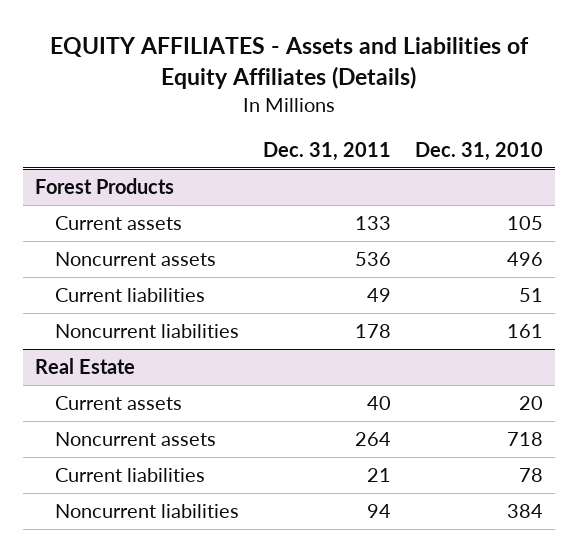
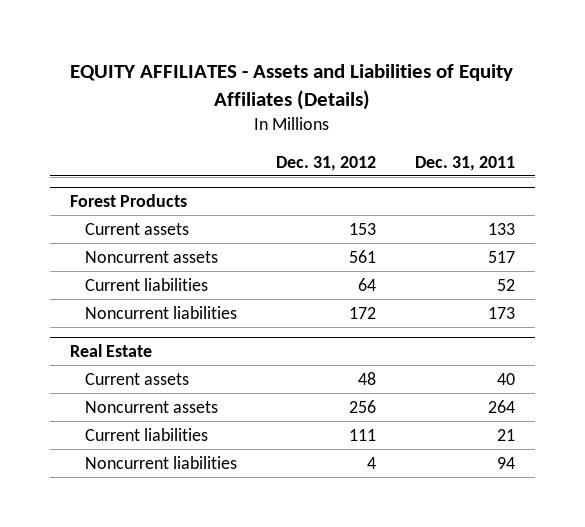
[414,141,543,161] Dec. 31, 2010 -> none
none -> [276,155,377,171] Dec. 31, 2012
[354,252,391,267] 536 -> [488,250,516,263] 517
[366,288,391,303] 49 -> [497,278,516,291] 52
[354,324,391,339] 178 -> [488,306,516,319] 173

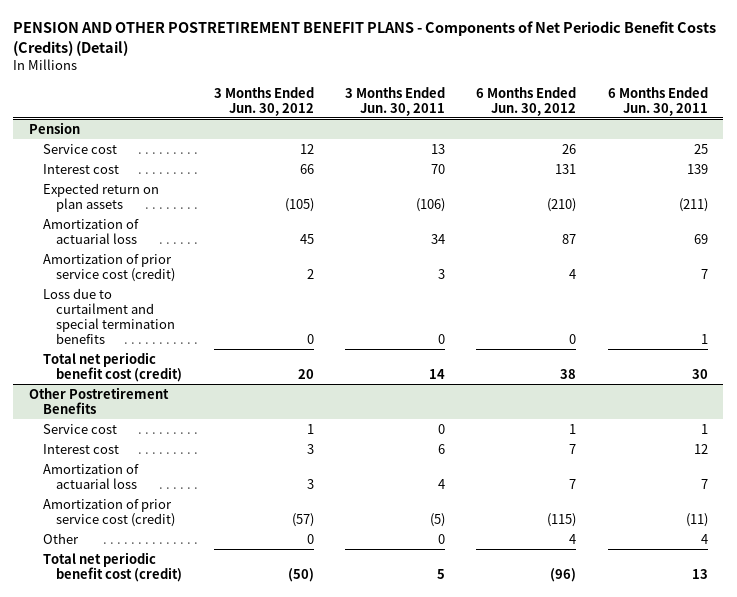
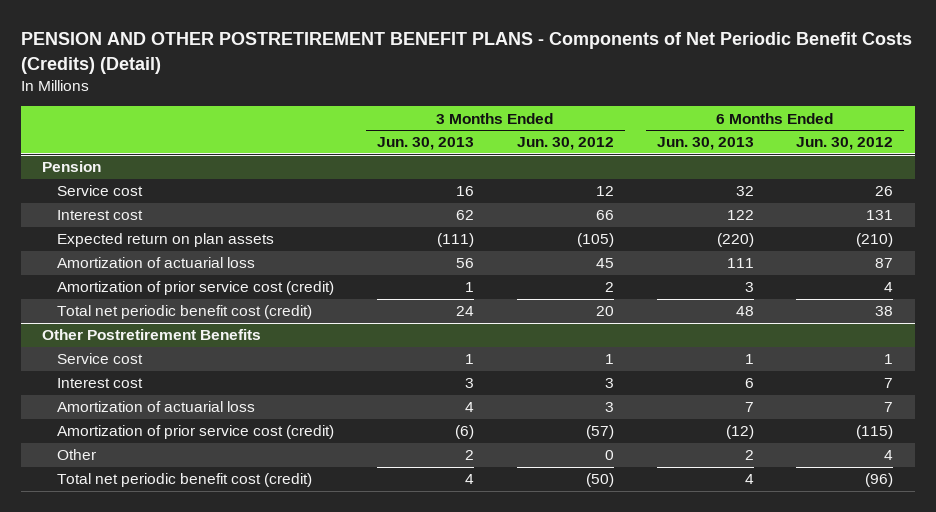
[344,86,445,116] 3 Months Ended Jun. 30, 2011 -> none
[607,86,708,116] 6 Months Ended Jun. 30, 2011 -> none
none -> [377,137,475,151] Jun. 30, 2013
none -> [656,137,754,151] Jun. 30, 2013
[42,287,176,344] Loss due to curtailment and special termination benefits -> none

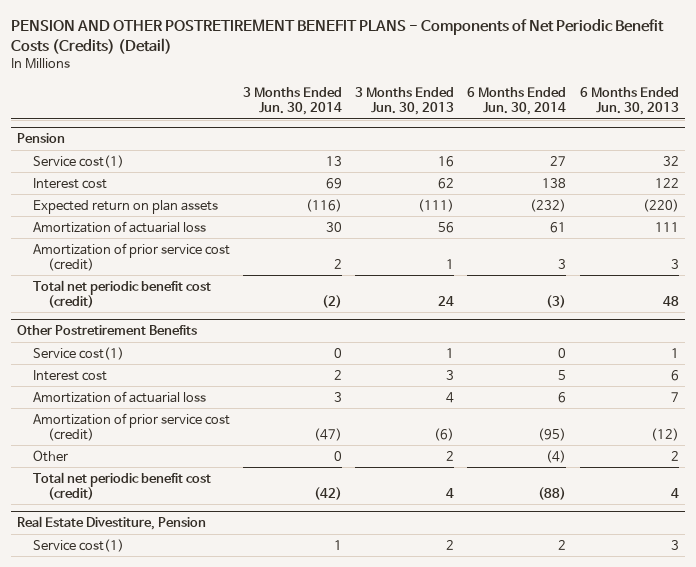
[516,137,614,151] Jun. 30, 2012 -> none
[796,137,894,151] Jun. 30, 2012 -> none
none -> [242,87,342,116] 3 Months Ended Jun. 30, 2014
none -> [467,87,567,116] 6 Months Ended Jun. 30, 2014
[57,185,144,197] Service cost -> [32,154,124,168] Service cost(1)
[57,353,144,365] Service cost -> [32,346,124,360] Service cost(1)
none -> [17,516,207,531] Real Estate Divestiture, Pension
none -> [32,538,124,552] Service cost(1)

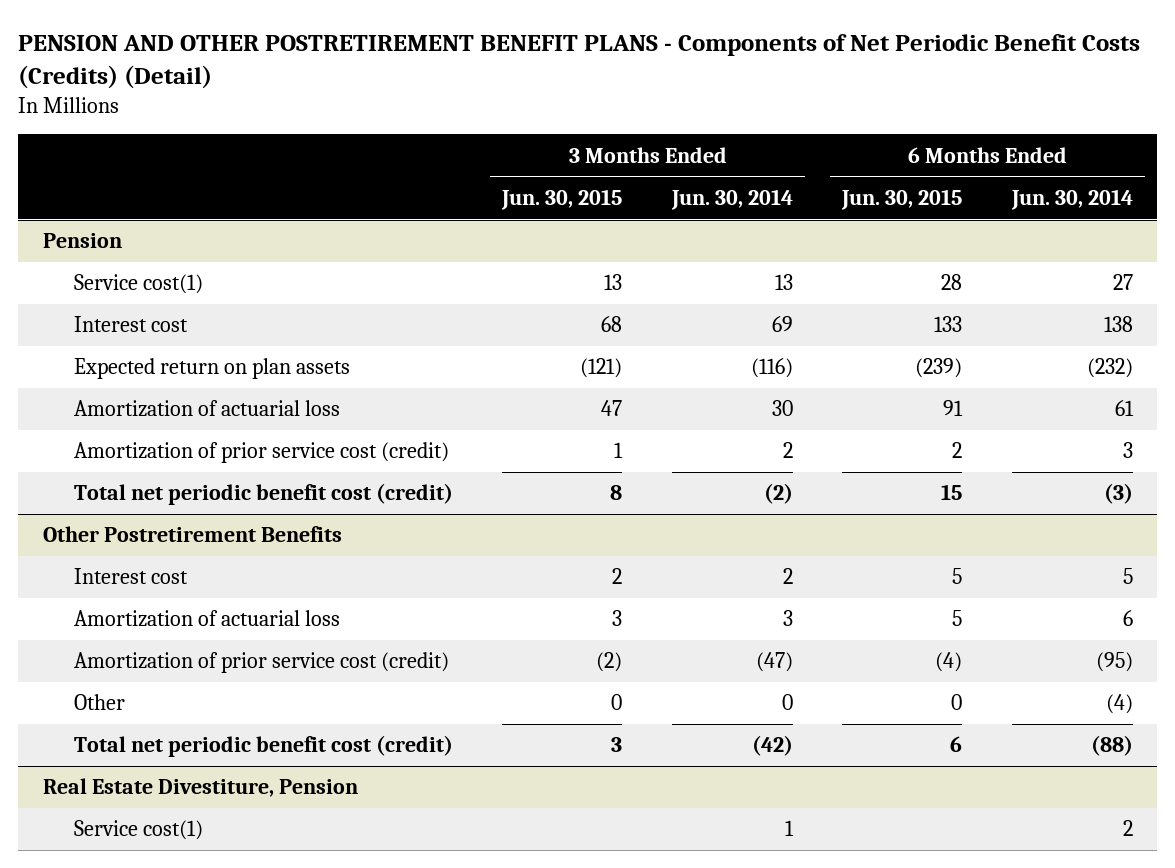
[355,87,455,116] 3 Months Ended Jun. 30, 2013 -> none
[579,87,679,116] 6 Months Ended Jun. 30, 2013 -> none
none -> [501,188,623,210] Jun. 30, 2015
none -> [841,188,963,210] Jun. 30, 2015
[32,346,124,360] Service cost(1) -> none

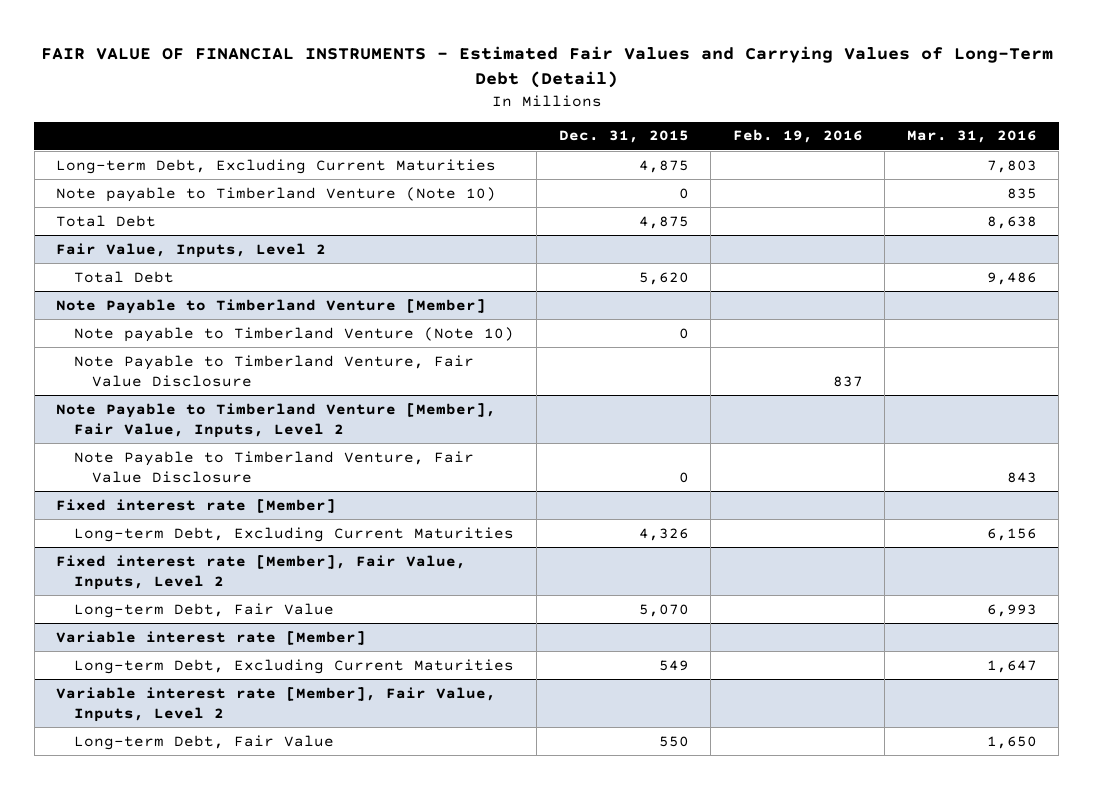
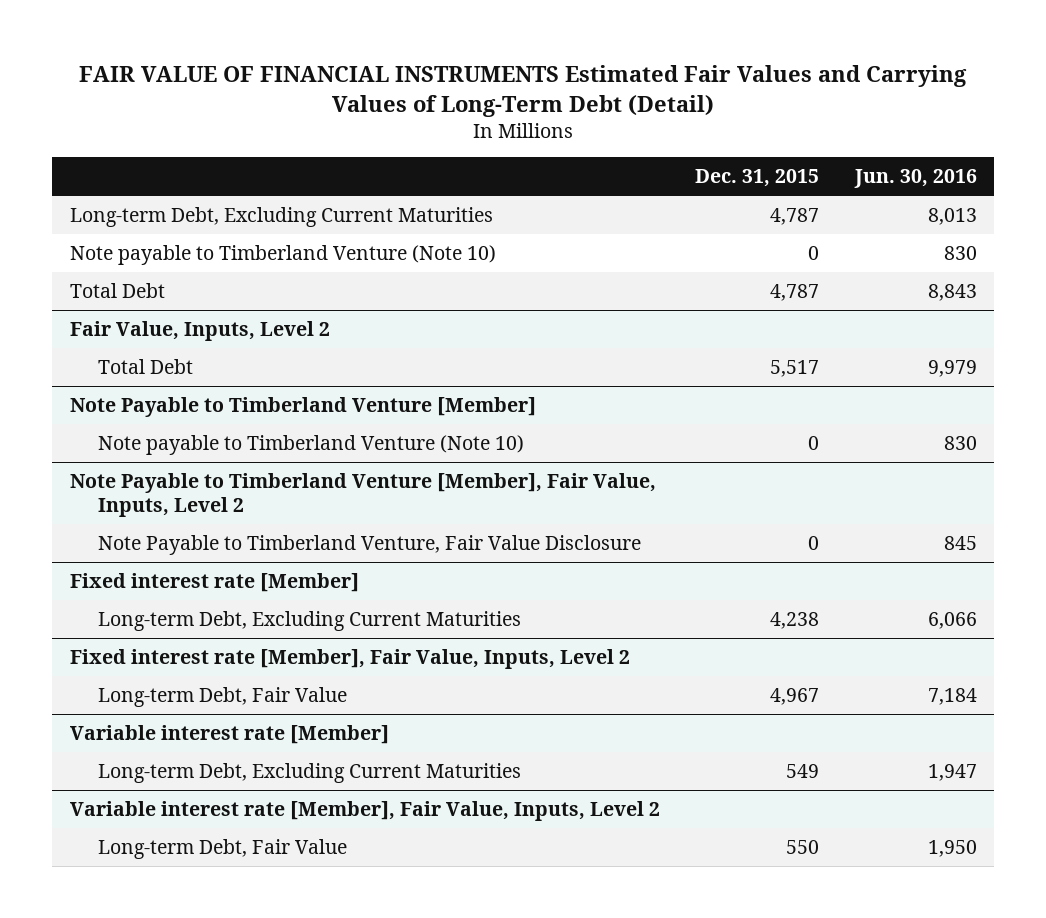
[40,46,1053,89] FAIR VALUE OF FINANCIAL INSTRUMENTS - Estimated Fair Values and Carrying Values of Long-Term Debt (Detail) -> [79,64,968,117] FAIR VALUE OF FINANCIAL INSTRUMENTS Estimated Fair Values and Carrying Values of Long-Term Debt (Detail)
[732,129,863,144] Feb. 19, 2016 -> none
[906,130,1037,144] Mar. 31, 2016 -> none
none -> [853,169,977,189] Jun. 30, 2016
[638,159,689,173] 4,875 -> [770,208,820,226] 4,787
[638,215,689,229] 4,875 -> [770,284,820,302] 4,787
[638,271,689,285] 5,620 -> [770,360,820,378] 5,517
[74,354,475,388] Note Payable to Timberland Venture, Fair Value Disclosure -> none
[638,527,689,541] 4,326 -> [770,612,820,630] 4,238
[638,603,689,617] 5,070 -> [770,688,820,706] 4,967

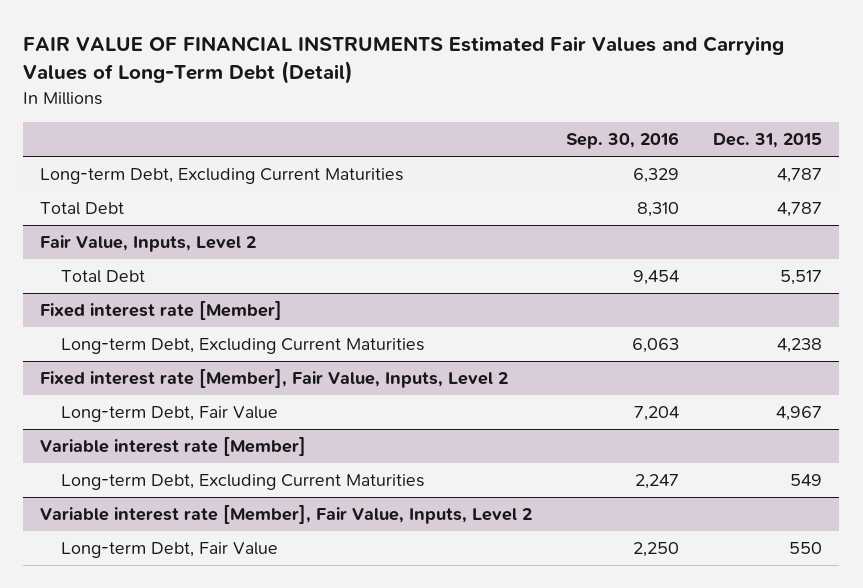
[853,169,977,189] Jun. 30, 2016 -> none
none -> [566,131,680,149] Sep. 30, 2016
[69,245,496,266] Note payable to Timberland Venture (Note 10) -> none
[69,397,536,418] Note Payable to Timberland Venture [Member] -> none
[98,435,525,456] Note payable to Timberland Venture (Note 10) -> none
[69,473,656,518] Note Payable to Timberland Venture [Member], Fair Value, Inputs, Level 2 -> none
[98,535,642,556] Note Payable to Timberland Venture, Fair Value Disclosure -> none

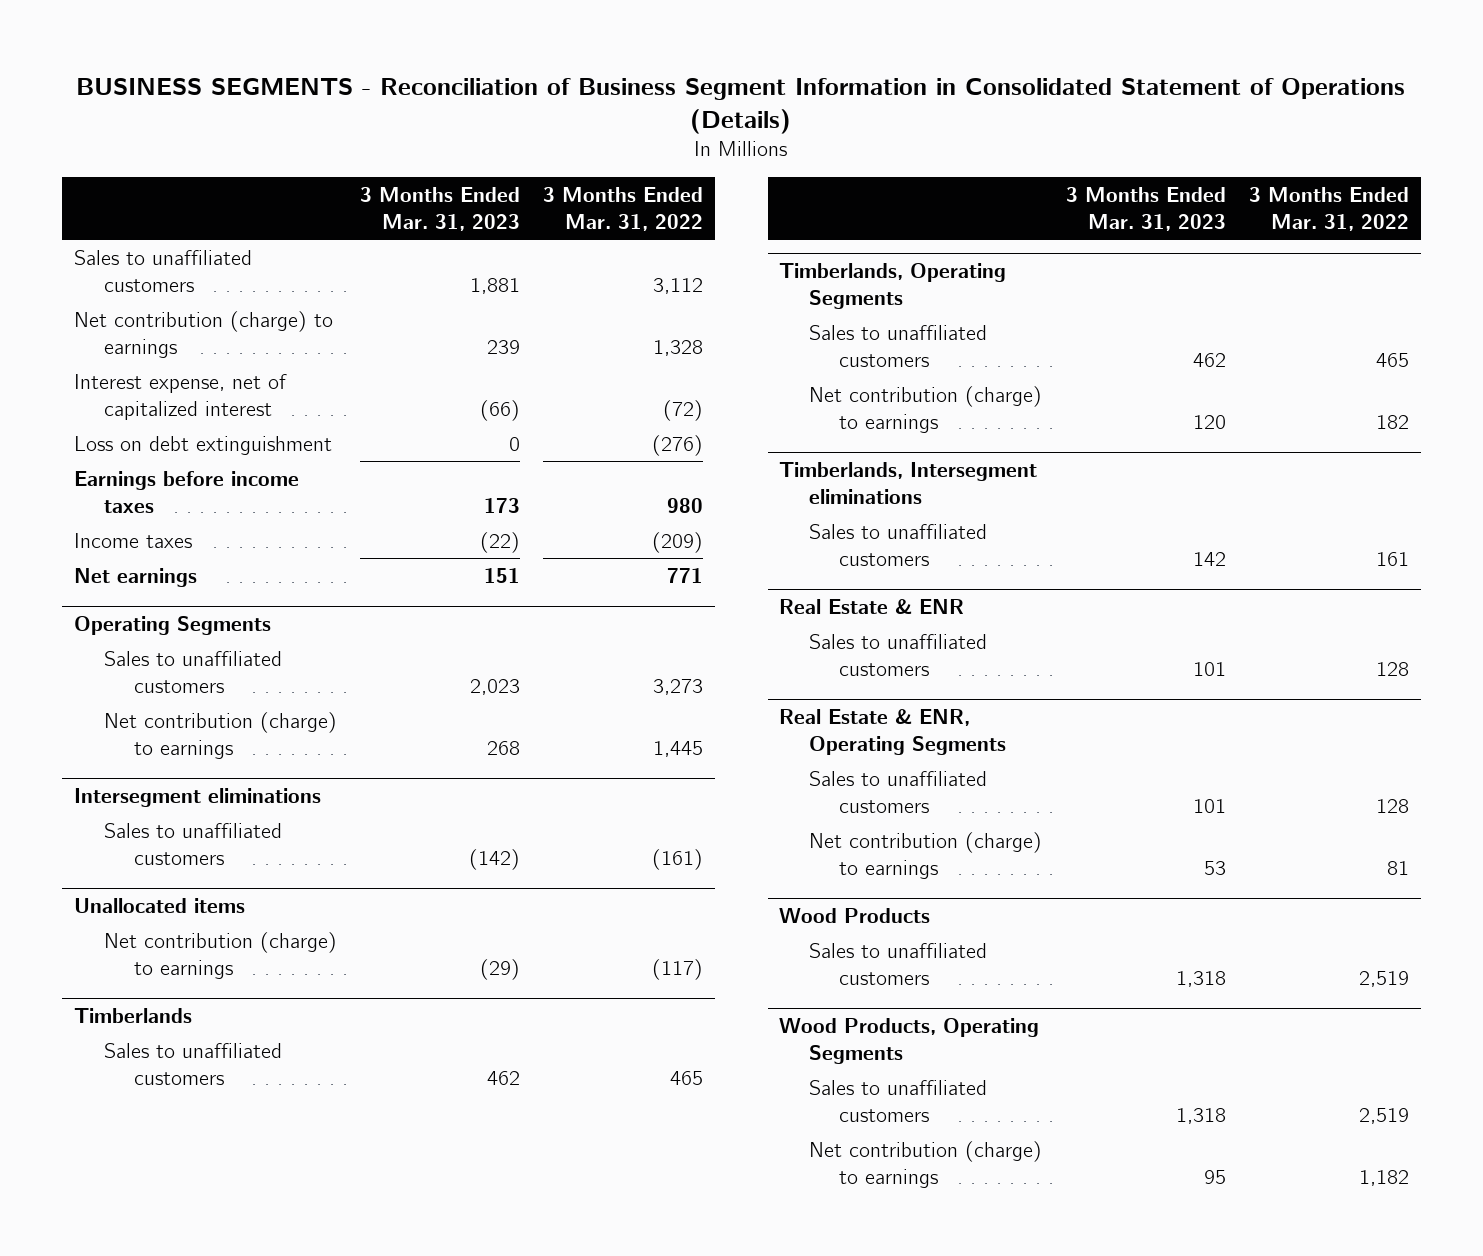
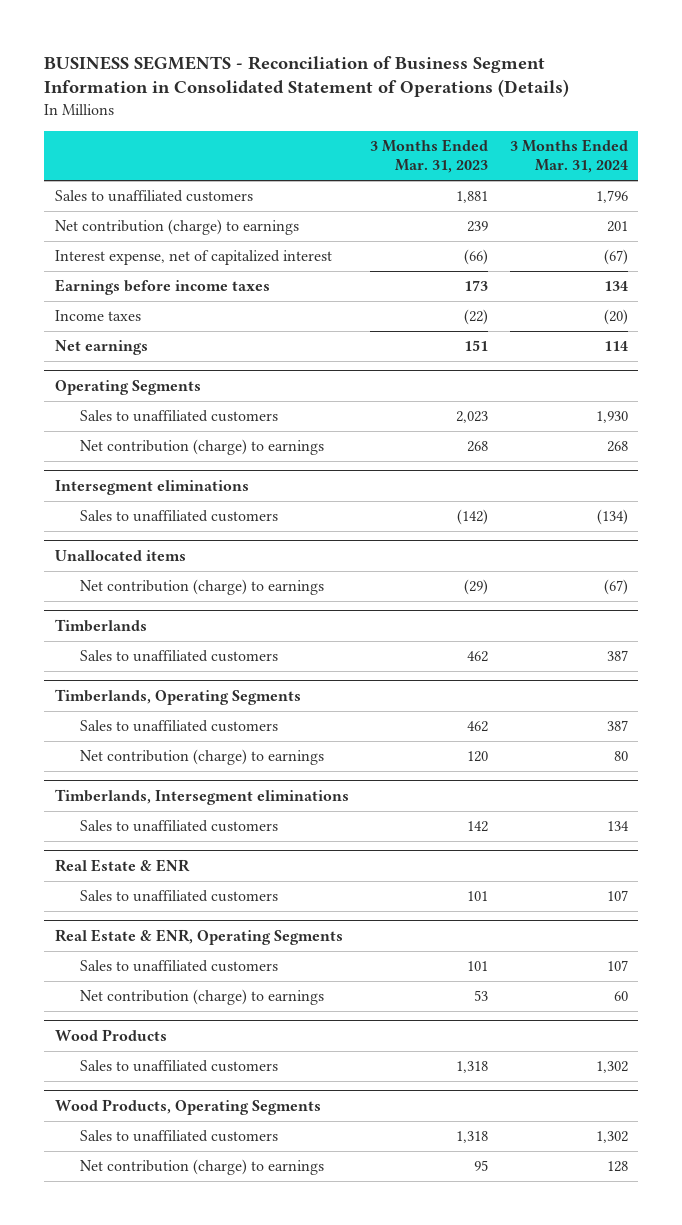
[543,187,704,232] 3 Months Ended Mar. 31, 2022 -> none
none -> [509,139,628,174] 3 Months Ended Mar. 31, 2024
[73,435,332,455] Loss on debt extinguishment -> none

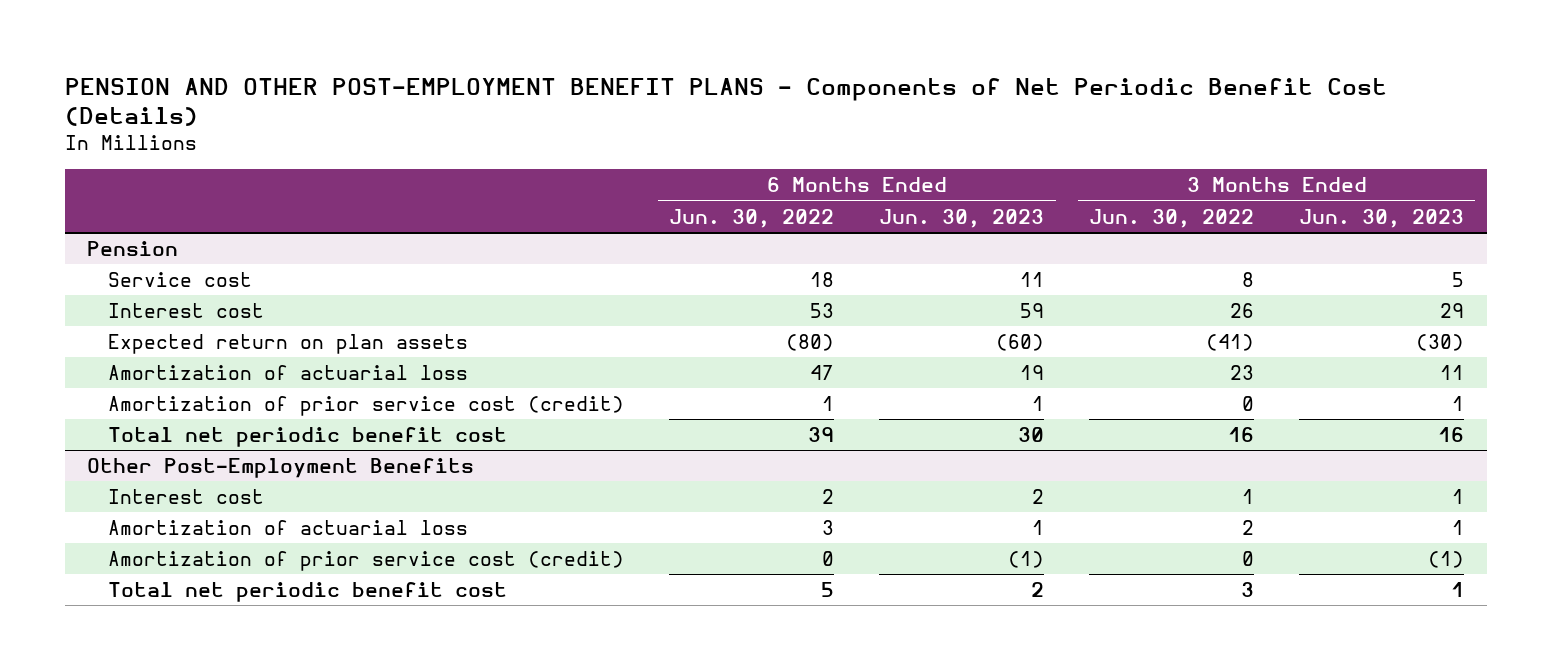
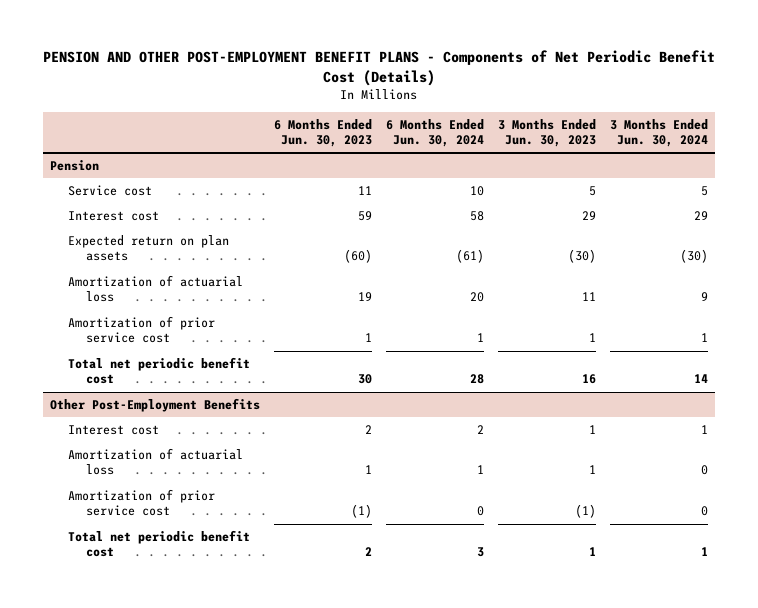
[669,208,835,228] Jun. 30, 2022 -> none
[1089,208,1255,228] Jun. 30, 2022 -> none
none -> [385,118,484,148] 6 Months Ended Jun. 30, 2024
none -> [609,118,708,148] 3 Months Ended Jun. 30, 2024
[108,395,625,416] Amortization of prior service cost (credit) -> [67,316,215,344] Amortization of prior service cost
[108,550,625,571] Amortization of prior service cost (credit) -> [67,489,215,517] Amortization of prior service cost

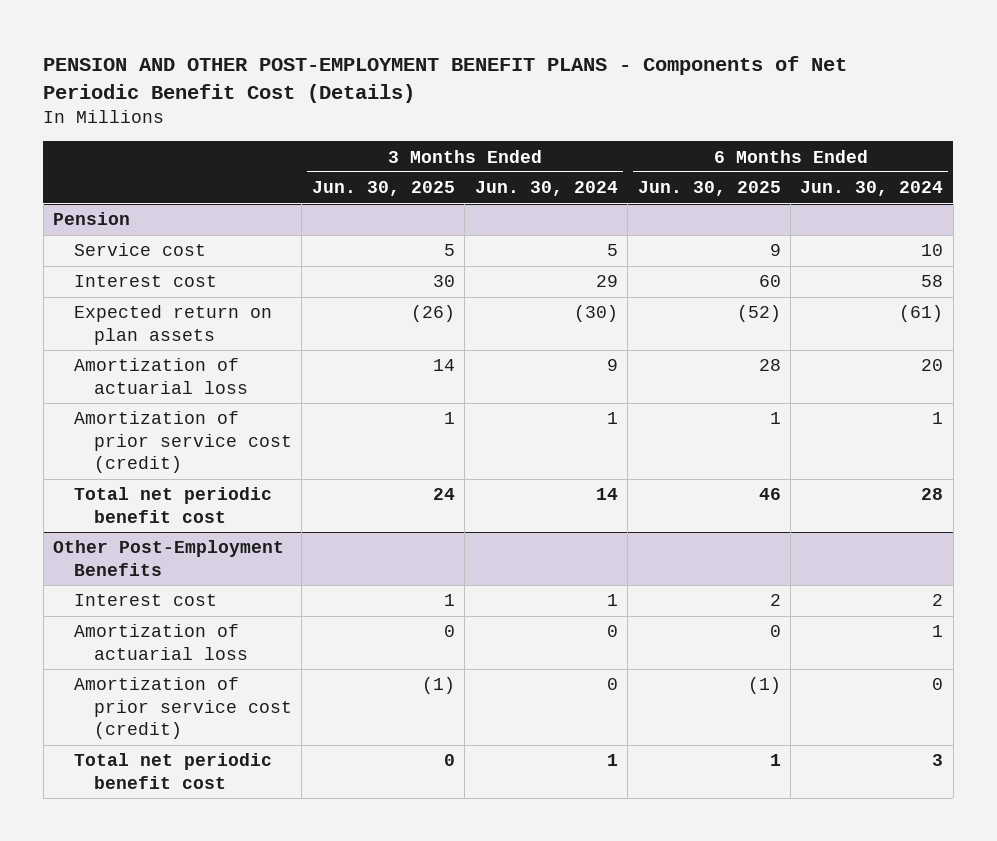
[273,118,372,148] 6 Months Ended Jun. 30, 2023 -> none
[497,118,596,148] 3 Months Ended Jun. 30, 2023 -> none
none -> [311,181,455,197] Jun. 30, 2025
none -> [637,181,781,197] Jun. 30, 2025
[67,316,215,344] Amortization of prior service cost -> [73,411,292,474] Amortization of prior service cost (credit)
[67,489,215,517] Amortization of prior service cost -> [73,677,292,740] Amortization of prior service cost (credit)

